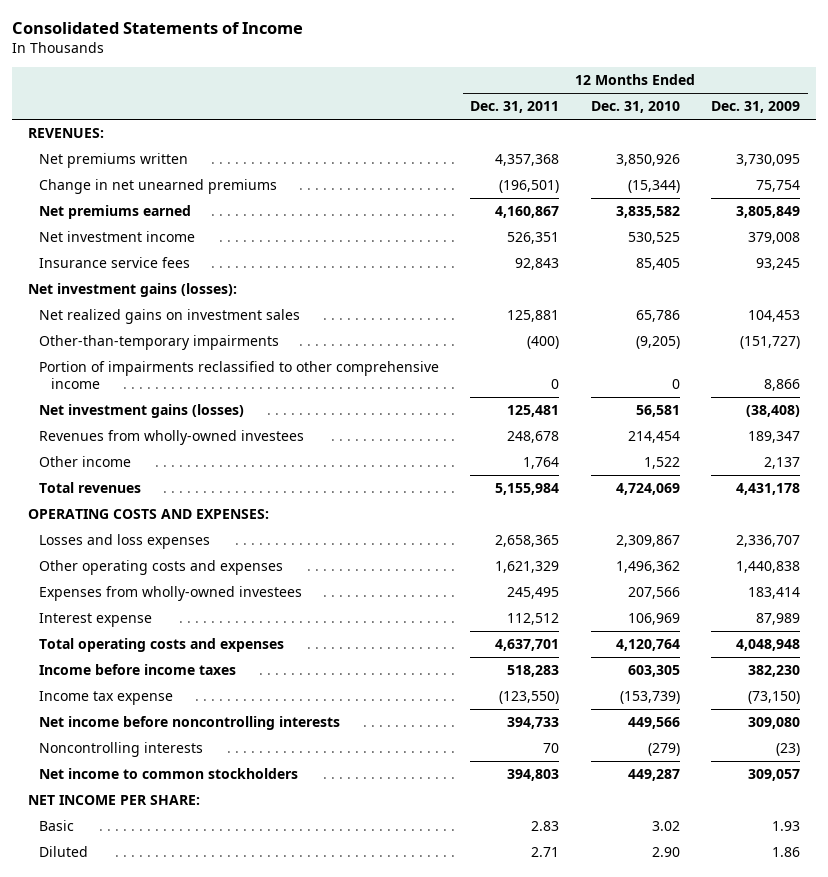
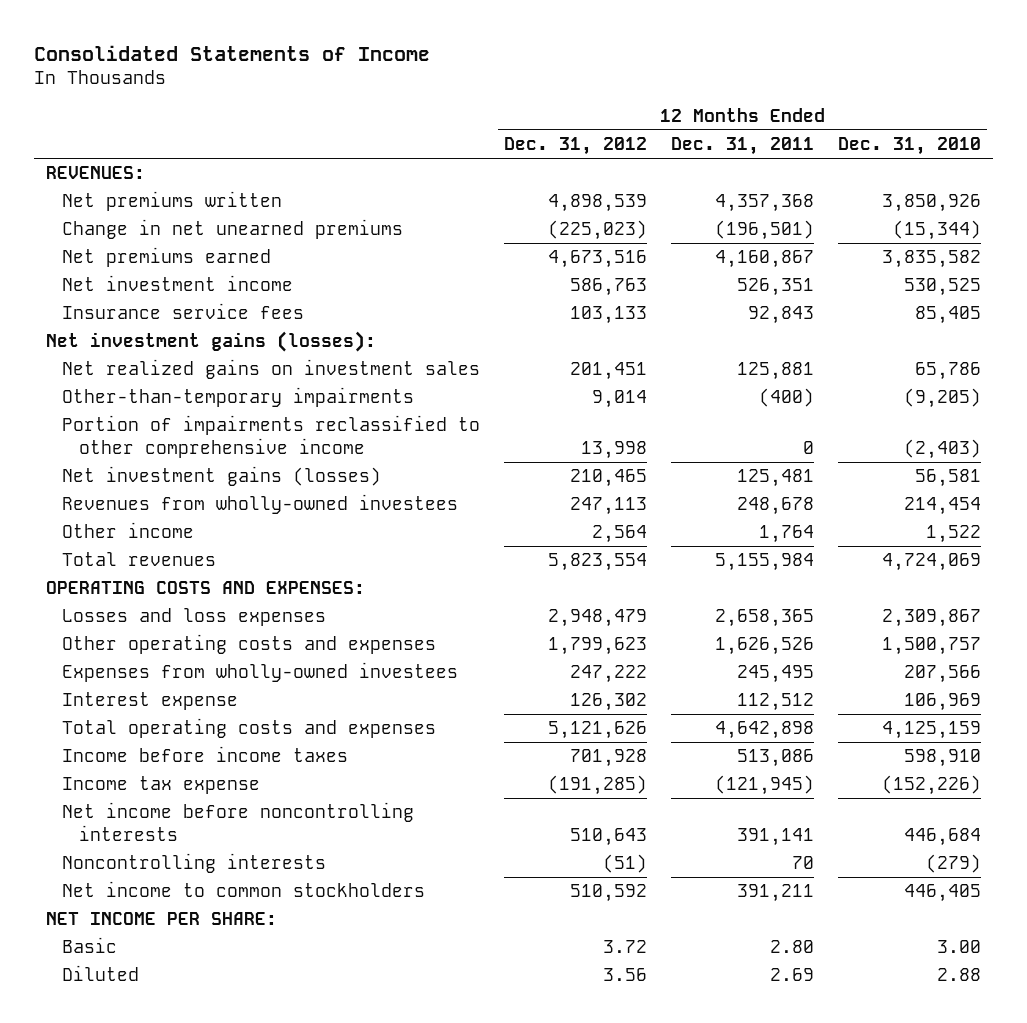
[711,101,801,114] Dec. 31, 2009 -> none
none -> [504,137,648,156] Dec. 31, 2012
[671,379,680,390] 0 -> [904,438,982,459] (2,403)
[495,561,560,574] 1,621,329 -> [715,637,815,656] 1,626,526
[615,561,680,574] 1,496,362 -> [882,637,982,656] 1,500,757
[495,639,560,652] 4,637,701 -> [715,721,815,740] 4,642,898
[615,639,680,652] 4,120,764 -> [882,721,982,740] 4,125,159
[507,665,560,678] 518,283 -> [737,749,815,768] 513,086
[627,665,680,678] 603,305 -> [904,749,982,768] 598,910
[499,691,560,705] (123,550) -> [715,775,815,796] (121,945)
[619,691,680,705] (153,739) -> [882,775,982,796] (152,226)
[507,717,560,730] 394,733 -> [737,827,815,846] 391,141
[627,717,680,730] 449,566 -> [904,827,982,846] 446,684
[507,769,560,782] 394,803 -> [737,884,815,903] 391,211
[627,769,680,782] 449,287 -> [904,884,982,903] 446,405
[531,821,560,832] 2.83 -> [770,940,815,954] 2.80
[651,821,680,832] 3.02 -> [937,940,982,954] 3.00
[531,847,560,858] 2.71 -> [770,968,815,982] 2.69
[651,847,680,858] 2.90 -> [937,968,982,982] 2.88

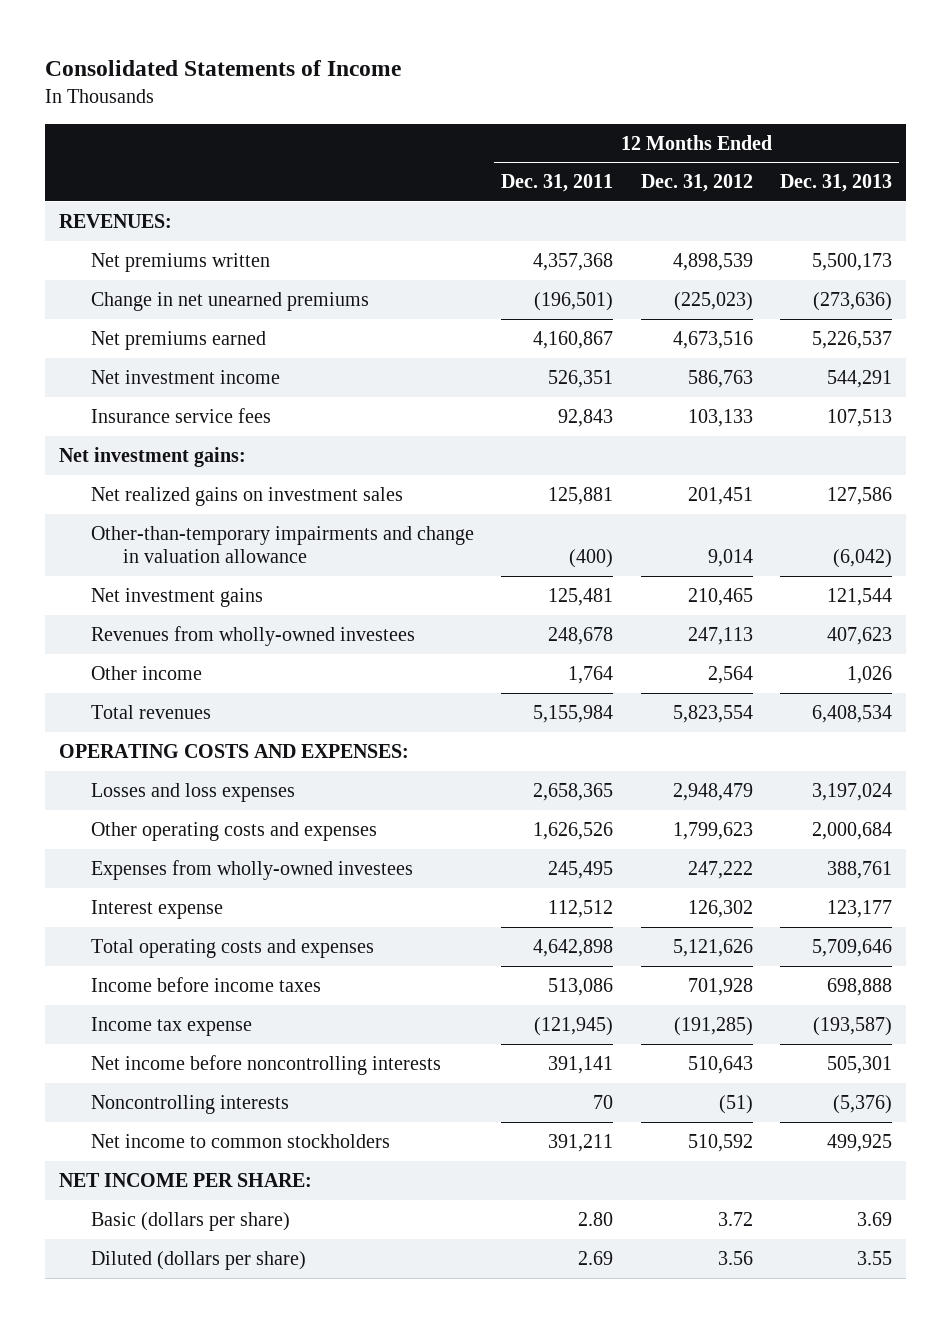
[838,137,982,156] Dec. 31, 2010 -> none
none -> [780,174,893,193] Dec. 31, 2013
[45,331,376,353] Net investment gains (losses): -> [58,446,246,467] Net investment gains:
[62,415,481,458] Portion of impairments reclassified to other comprehensive income -> none
[62,387,415,408] Other-than-temporary impairments -> [90,525,474,564] Other-than-temporary impairments and change in valuation allowance
[62,466,382,487] Net investment gains (losses) -> [90,587,263,607] Net investment gains
[62,937,118,954] Basic -> [90,1211,290,1231] Basic (dollars per share)
[62,965,140,982] Diluted -> [90,1250,306,1270] Diluted (dollars per share)

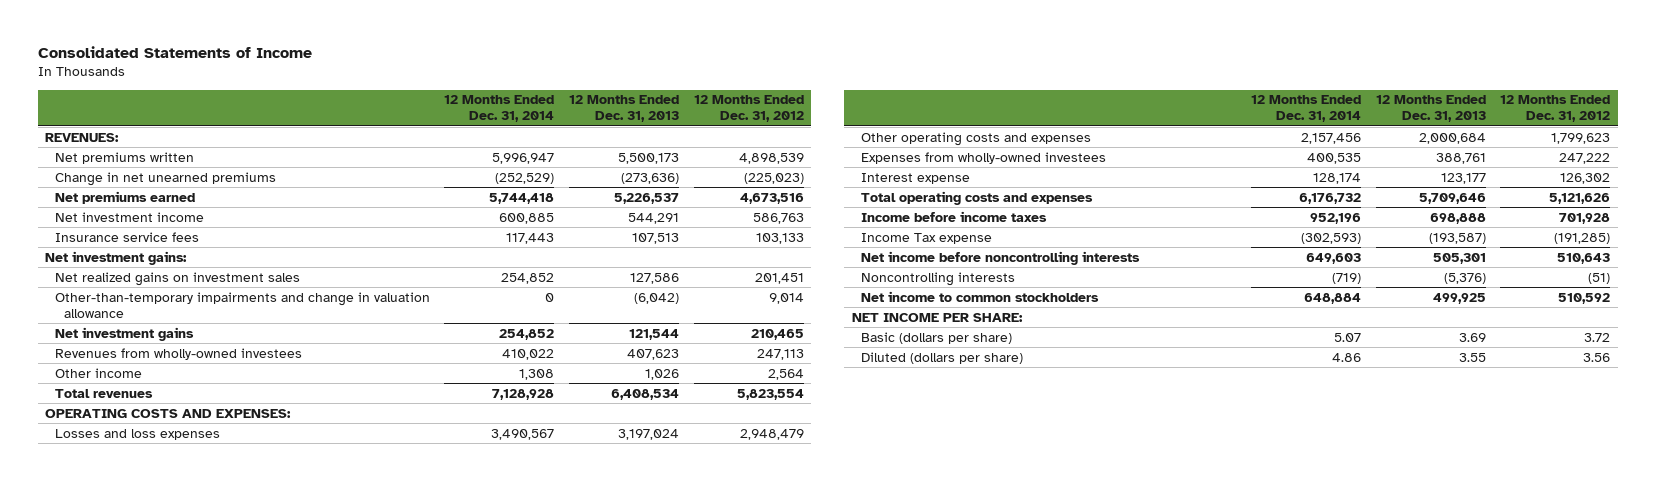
[501,174,614,193] Dec. 31, 2011 -> none
none -> [444,95,555,123] 12 Months Ended Dec. 31, 2014
[90,1016,252,1036] Income tax expense -> [861,232,993,244] Income Tax expense

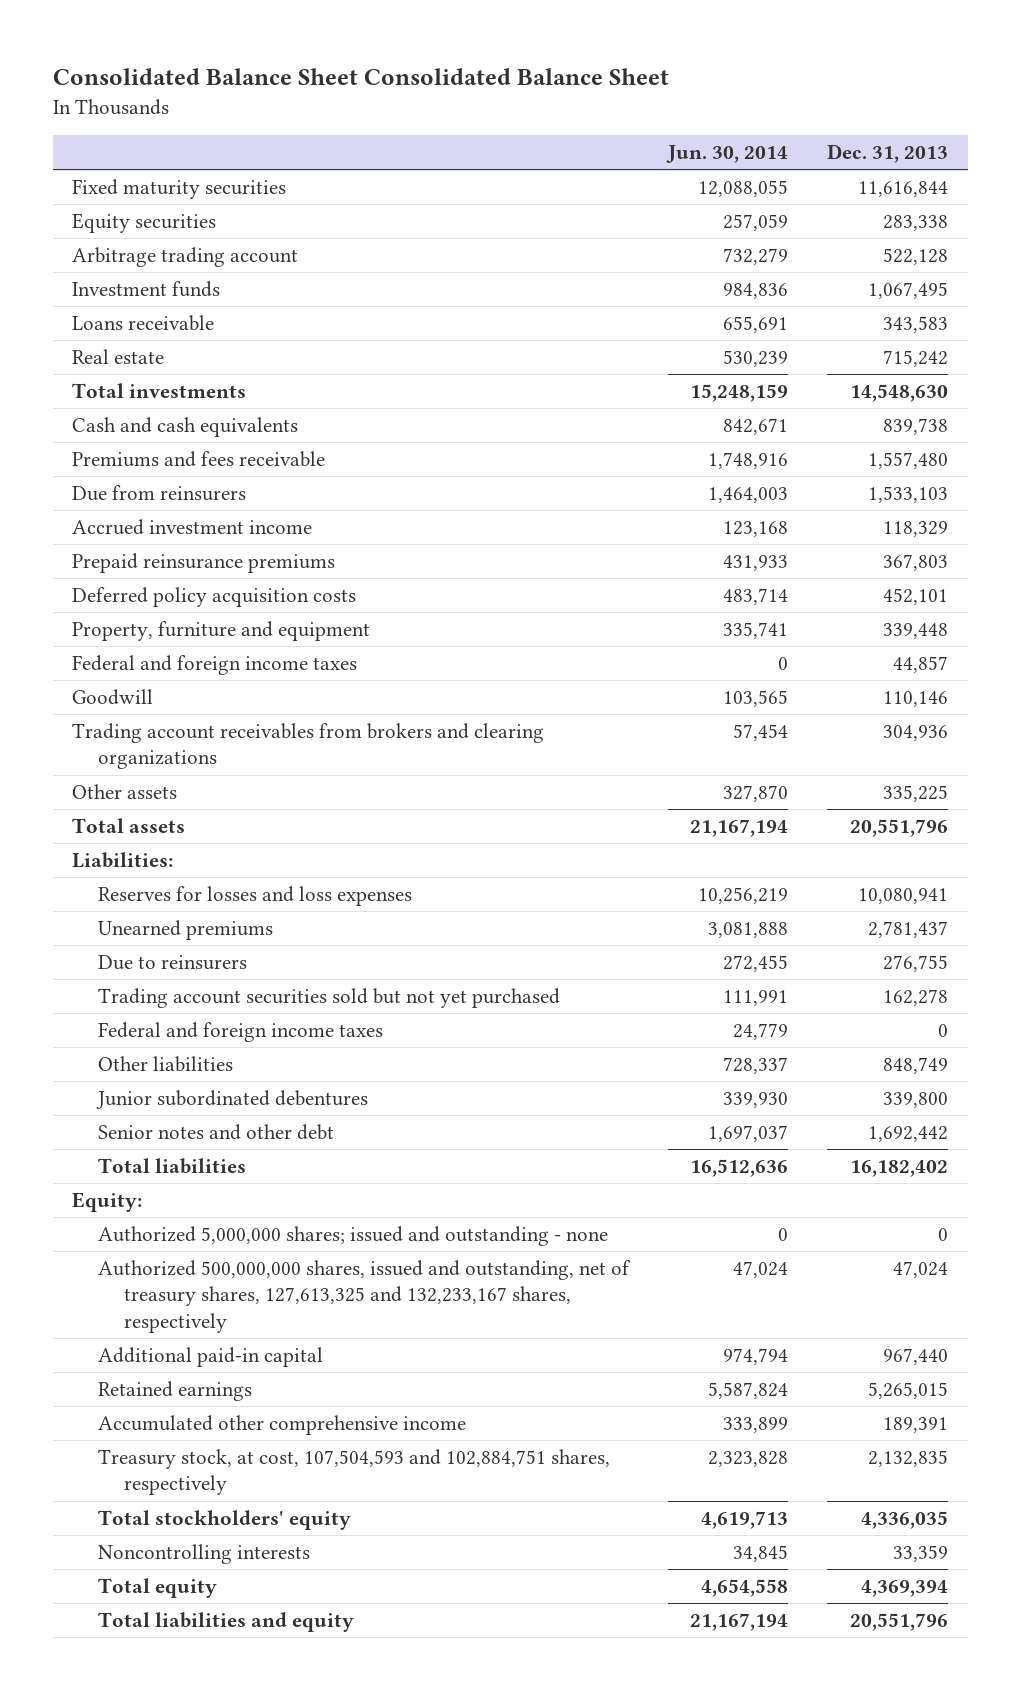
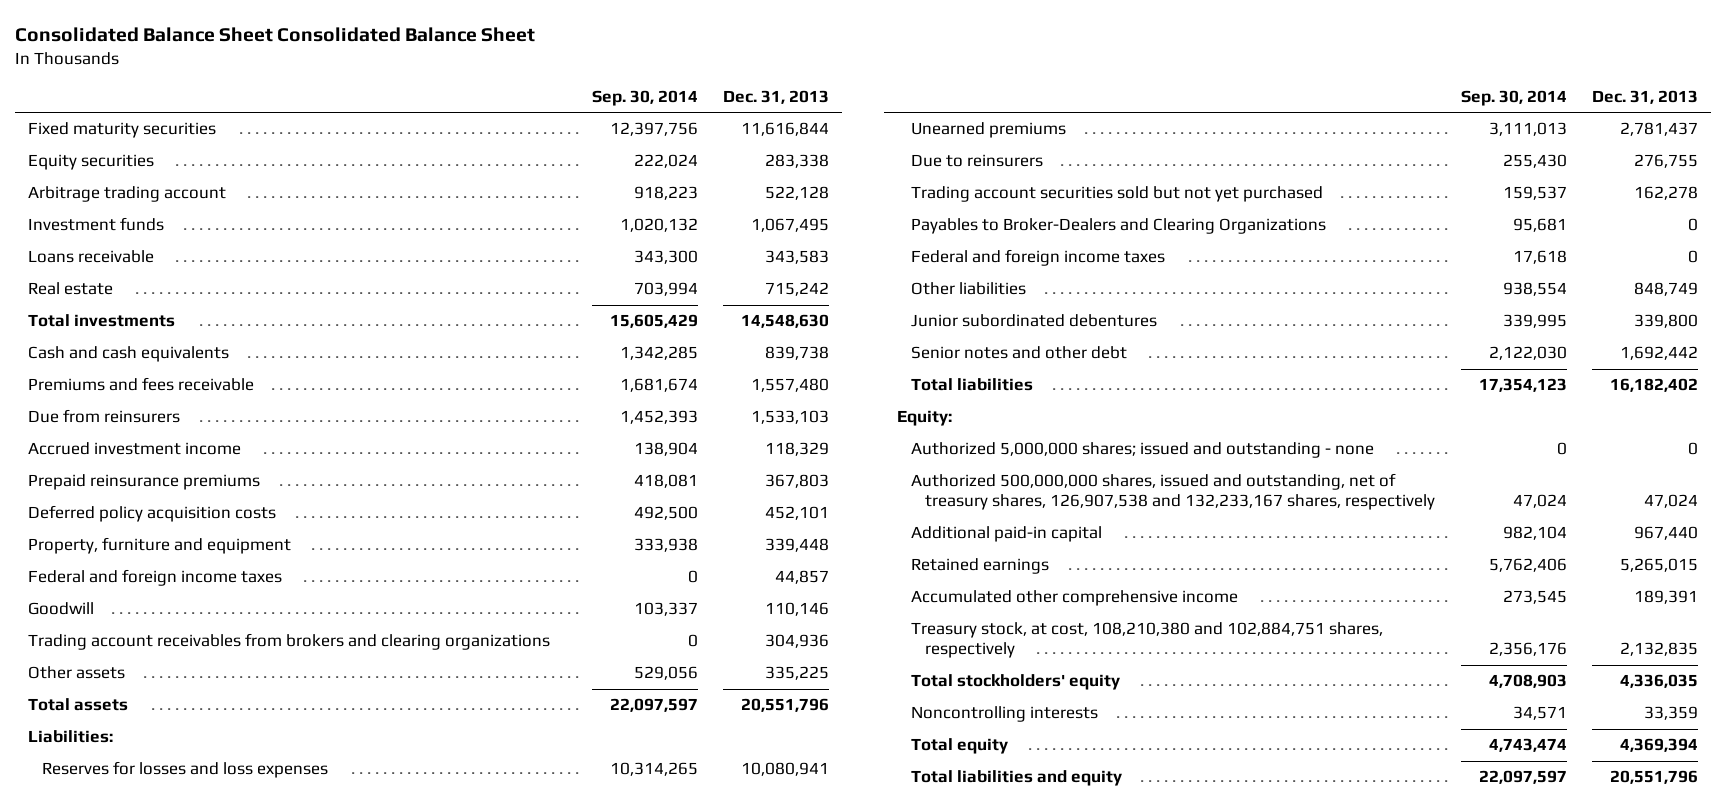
[666,145,789,164] Jun. 30, 2014 -> none
none -> [591,89,698,106] Sep. 30, 2014
none -> [910,218,1326,235] Payables to Broker-Dealers and Clearing Organizations
[97,1259,631,1333] Authorized 500,000,000 shares, issued and outstanding, net of treasury shares, 127,613,325 and 132,233,167 shares, respectively -> [910,473,1436,511] Authorized 500,000,000 shares, issued and outstanding, net of treasury shares, 126,907,538 and 132,233,167 shares, respectively
[97,1448,610,1496] Treasury stock, at cost, 107,504,593 and 102,884,751 shares, respectively -> [910,622,1383,659] Treasury stock, at cost, 108,210,380 and 102,884,751 shares, respectively

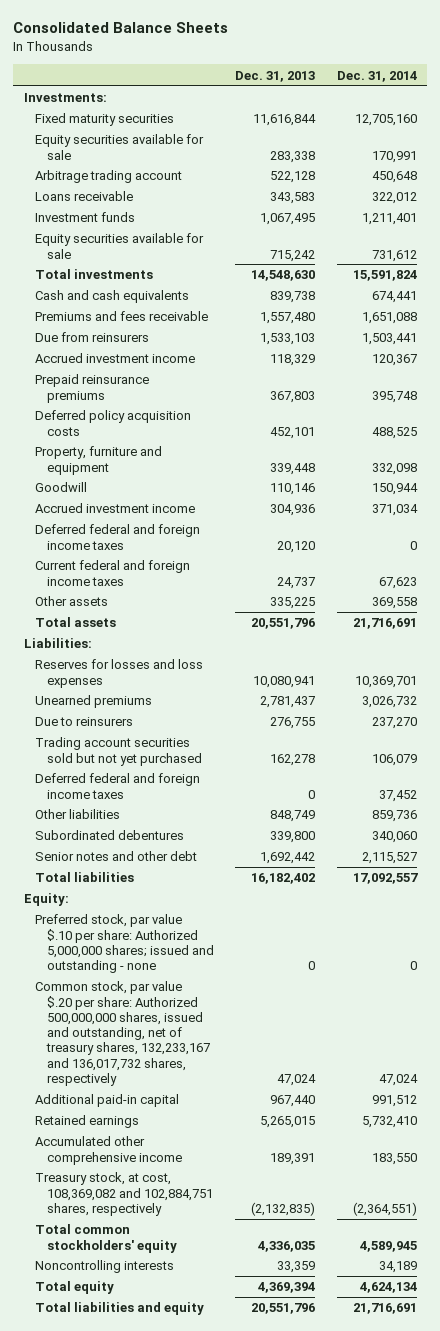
[14,26,535,42] Consolidated Balance Sheet Consolidated Balance Sheet -> [12,22,228,34] Consolidated Balance Sheets
[591,89,698,106] Sep. 30, 2014 -> none
none -> [336,70,417,82] Dec. 31, 2014
none -> [23,93,107,103] Investments:
[27,154,154,171] Equity securities -> [35,134,205,160] Equity securities available for sale
[27,217,164,232] Investment funds -> [35,212,136,223] Investment funds
[27,282,113,296] Real estate -> [35,233,205,259] Equity securities available for sale
[27,569,282,587] Federal and foreign income taxes -> none
[27,633,550,651] Trading account receivables from brokers and clearing organizations -> [35,503,196,514] Accrued investment income
none -> [35,524,201,550] Deferred federal and foreign income taxes
none -> [35,560,191,586] Current federal and foreign income taxes
[910,218,1326,235] Payables to Broker-Dealers and Clearing Organizations -> none
[910,249,1165,267] Federal and foreign income taxes -> [35,773,201,799] Deferred federal and foreign income taxes
[910,314,1157,328] Junior subordinated debentures -> [35,830,185,841] Subordinated debentures
[910,442,1374,459] Authorized 5,000,000 shares; issued and outstanding - none -> [35,914,215,974] Preferred stock, par value $.10 per share: Authorized 5,000,000 shares; issued and outstanding - none
[910,473,1436,511] Authorized 500,000,000 shares, issued and outstanding, net of treasury shares, 126,907,538 and 132,233,167 shares, respectively -> [35,981,211,1086] Common stock, par value $.20 per share: Authorized 500,000,000 shares, issued and outstanding, net of treasury shares, 132,233,167 and 136,017,732 shares, respectively
[910,622,1383,659] Treasury stock, at cost, 108,210,380 and 102,884,751 shares, respectively -> [35,1172,214,1216] Treasury stock, at cost, 108,369,082 and 102,884,751 shares, respectively
[1620,642,1699,657] 2,132,835 -> [251,1201,316,1216] (2,132,835)
[910,674,1120,691] Total stockholders' equity -> [35,1224,178,1253] Total common stockholders' equity

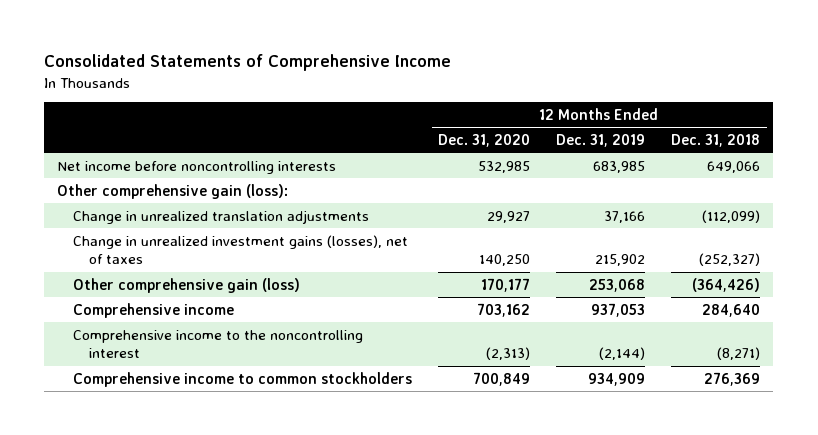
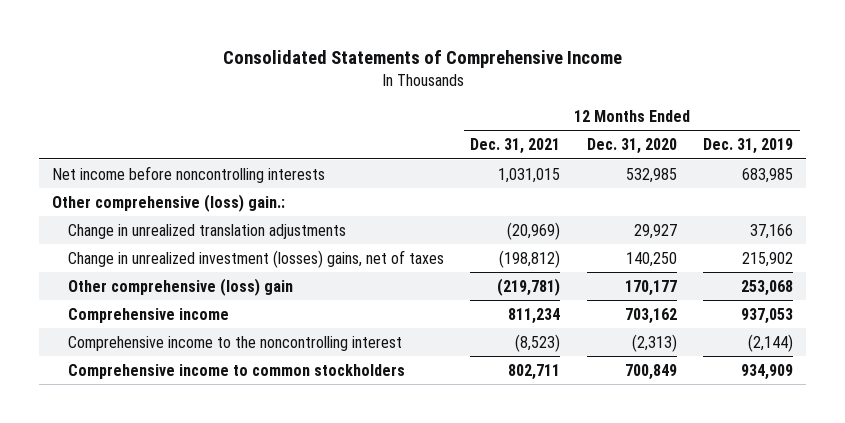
[671,133,761,147] Dec. 31, 2018 -> none
none -> [470,138,561,155] Dec. 31, 2021
[57,183,289,199] Other comprehensive gain (loss): -> [52,193,286,212] Other comprehensive (loss) gain.:
[72,234,408,265] Change in unrealized investment gains (losses), net of taxes -> [68,249,445,268] Change in unrealized investment (losses) gains, net of taxes
[72,277,300,293] Other comprehensive gain (loss) -> [68,277,294,296] Other comprehensive (loss) gain

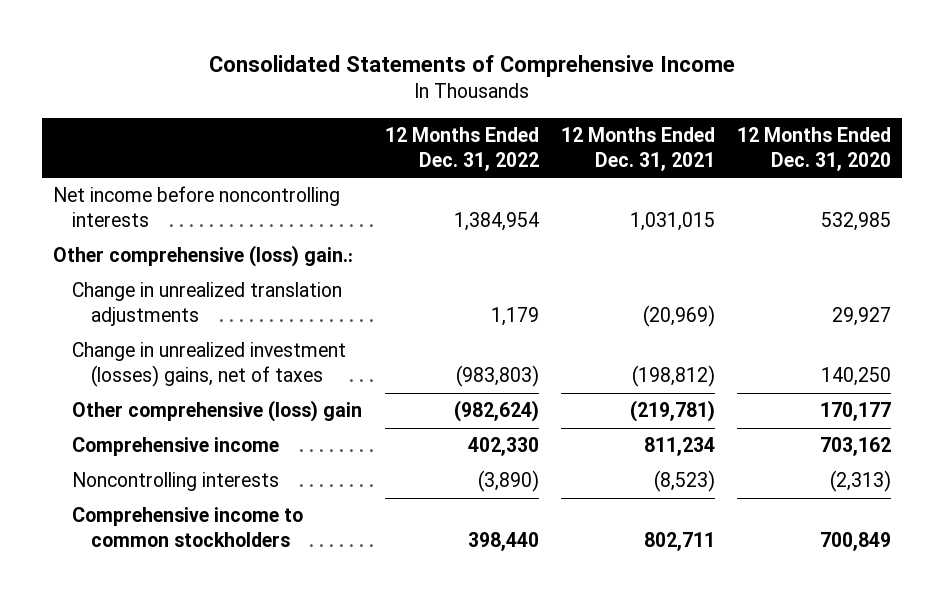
[703,138,794,155] Dec. 31, 2019 -> none
none -> [384,127,539,171] 12 Months Ended Dec. 31, 2022
[68,335,403,351] Comprehensive income to the noncontrolling interest -> [72,472,280,492] Noncontrolling interests

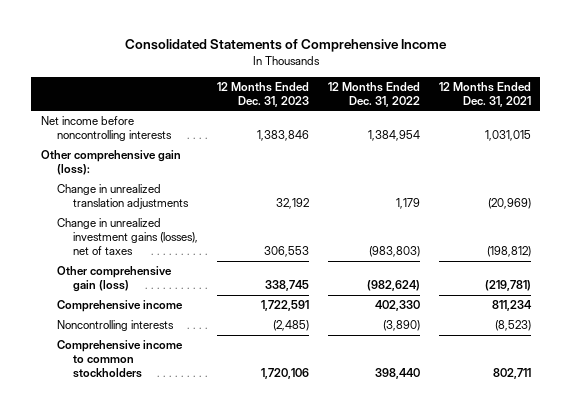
[737,127,892,171] 12 Months Ended Dec. 31, 2020 -> none
none -> [217,81,310,107] 12 Months Ended Dec. 31, 2023
[53,245,354,268] Other comprehensive (loss) gain.: -> [40,150,181,176] Other comprehensive gain (loss):
[72,342,347,387] Change in unrealized investment (losses) gains, net of taxes -> [57,218,199,255] Change in unrealized investment gains (losses), net of taxes
[72,400,363,423] Other comprehensive (loss) gain -> [57,266,173,293] Other comprehensive gain (loss)

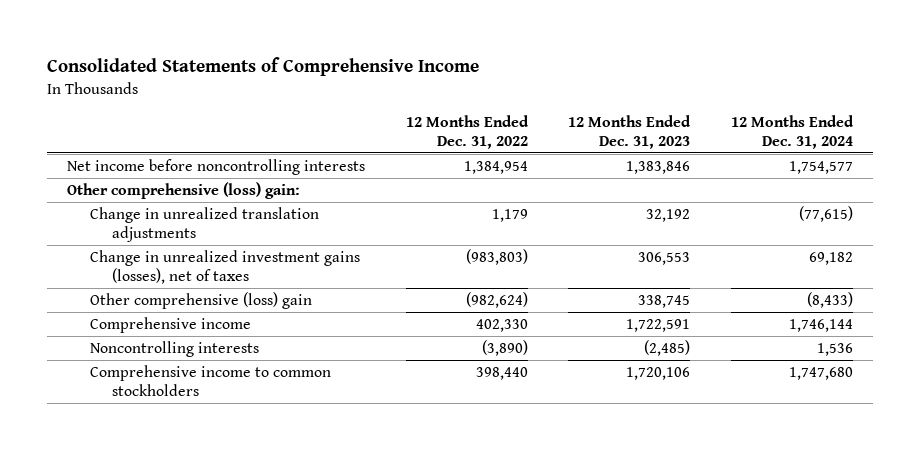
[438,81,531,107] 12 Months Ended Dec. 31, 2021 -> none
none -> [730,114,854,149] 12 Months Ended Dec. 31, 2024
[40,150,181,176] Other comprehensive gain (loss): -> [67,182,301,200] Other comprehensive (loss) gain:
[57,266,173,293] Other comprehensive gain (loss) -> [89,292,312,310] Other comprehensive (loss) gain

